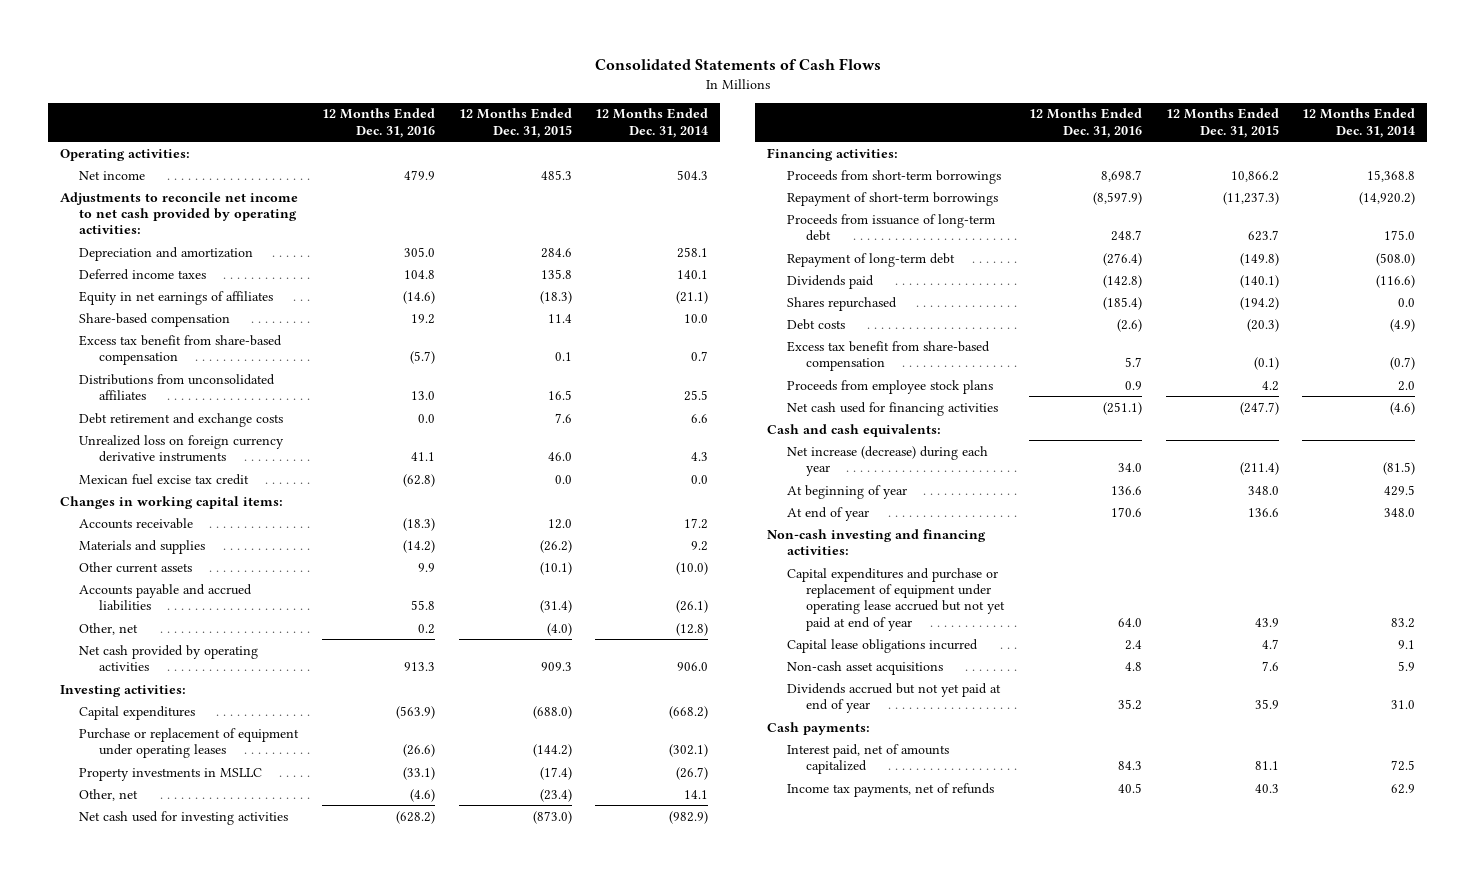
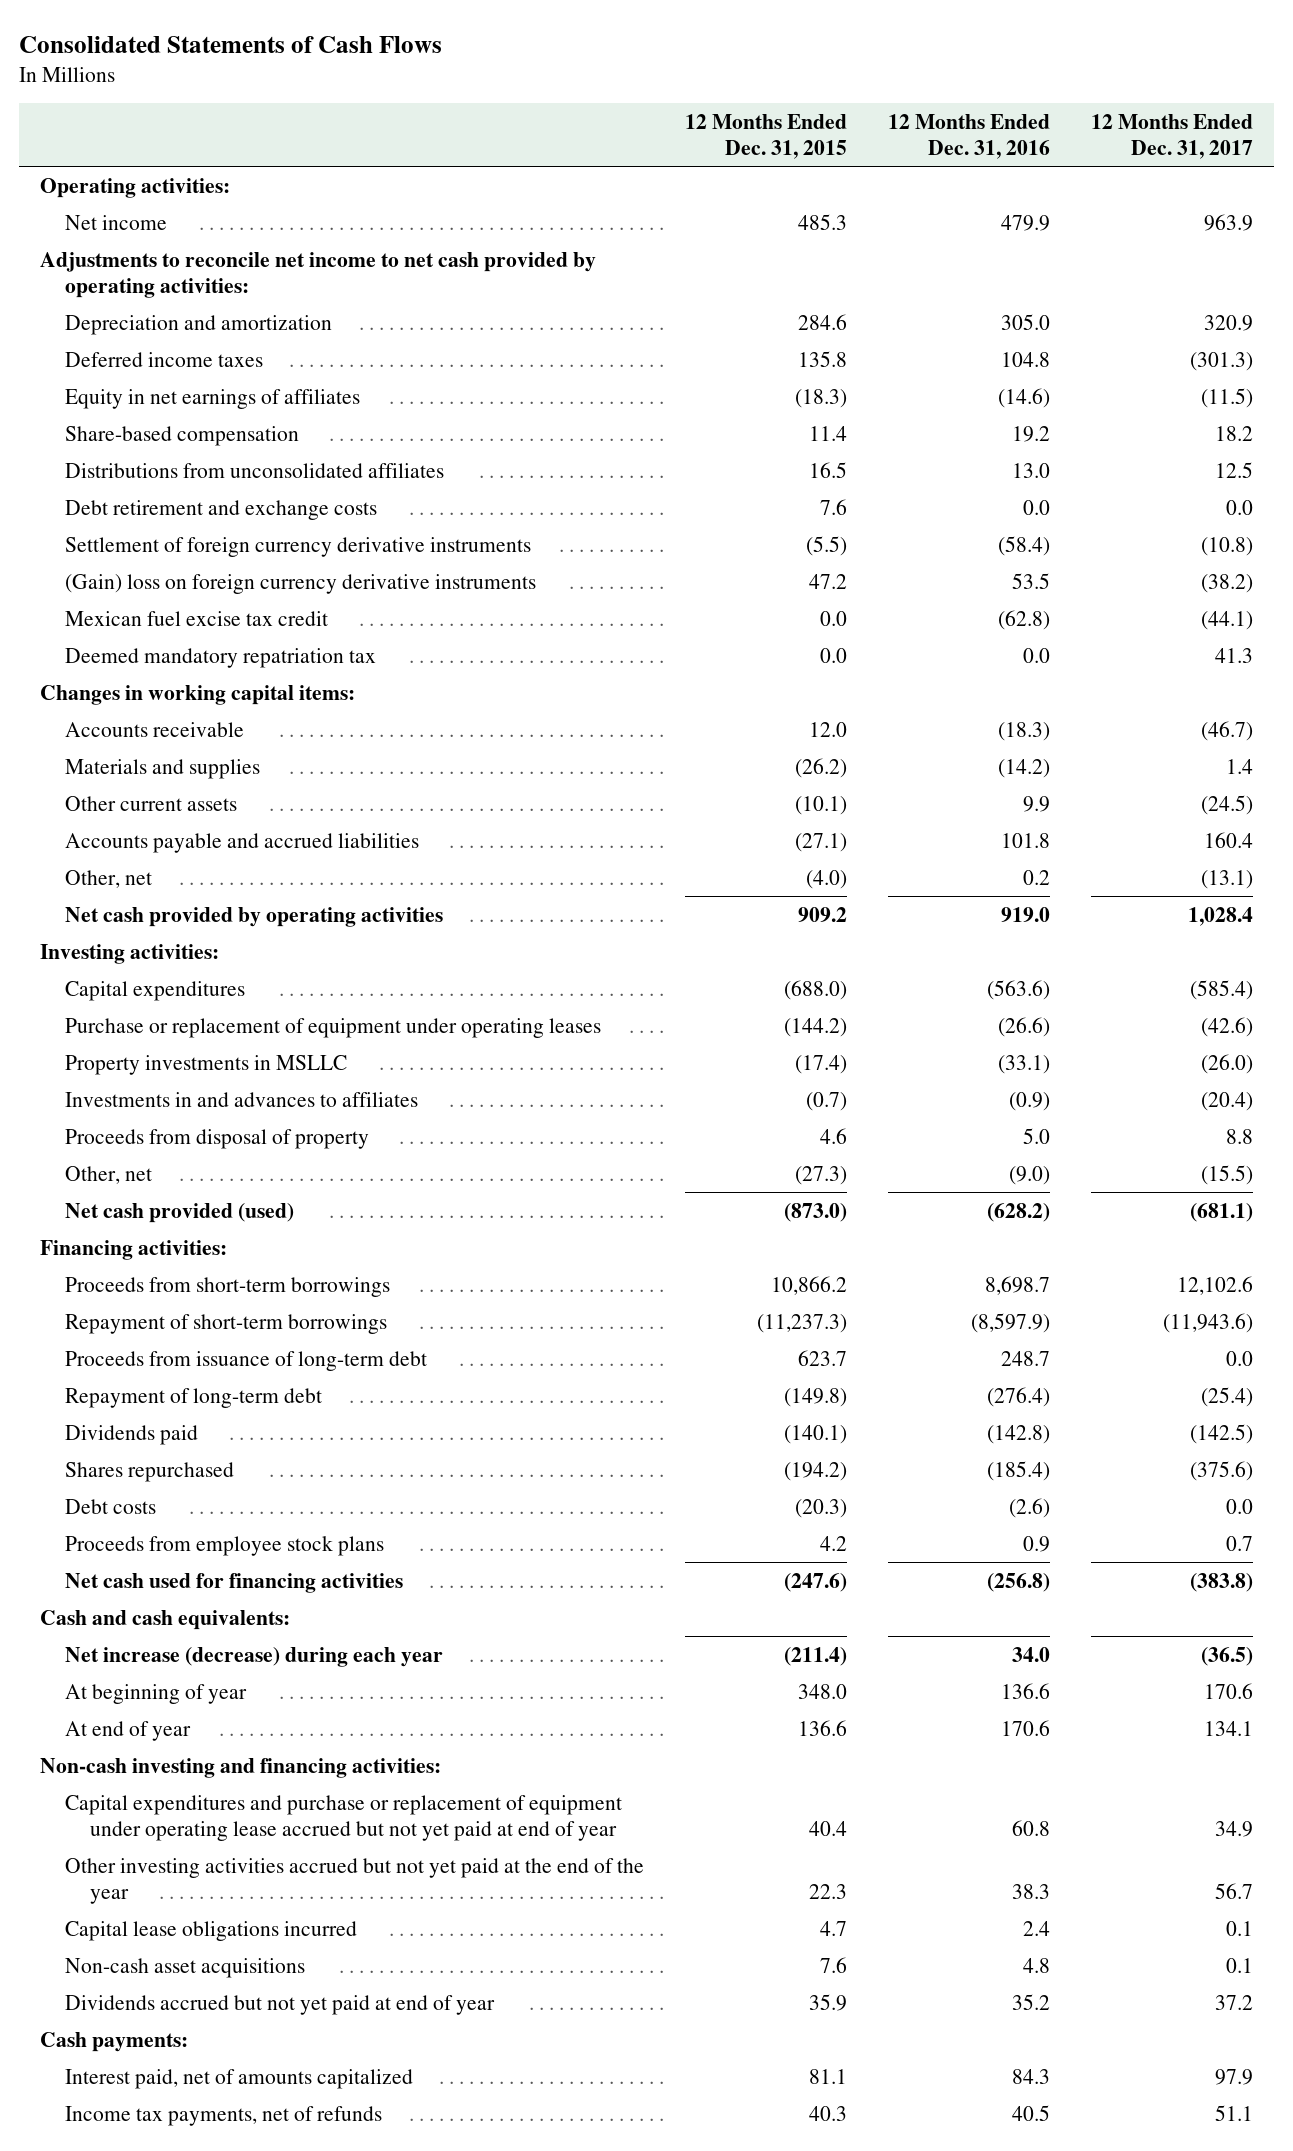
[595,108,709,138] 12 Months Ended Dec. 31, 2014 -> none
none -> [1091,113,1254,159] 12 Months Ended Dec. 31, 2017
[79,334,283,366] Excess tax benefit from share-based compensation -> none
none -> [64,536,531,557] Settlement of foreign currency derivative instruments
[79,434,285,463] Unrealized loss on foreign currency derivative instruments -> [64,573,536,594] (Gain) loss on foreign currency derivative instruments
[411,452,436,462] 41.1 -> [1012,572,1051,589] 53.5
[547,452,572,462] 46.0 -> [808,573,847,589] 47.2
none -> [64,647,376,668] Deemed mandatory repatriation tax
[411,600,436,611] 55.8 -> [1001,832,1051,848] 101.8
[539,600,572,614] (31.4) -> [794,832,847,852] (27.1)
[404,662,436,672] 913.3 -> [1001,906,1051,922] 919.0
[540,662,572,672] 909.3 -> [797,906,847,922] 909.2
[396,705,436,719] (563.9) -> [987,979,1051,1000] (563.6)
none -> [64,1091,418,1107] Investments in and advances to affiliates
none -> [64,1128,369,1149] Proceeds from disposal of property
[410,788,436,802] (4.6) -> [1009,1165,1051,1185] (9.0)
[539,788,572,802] (23.4) -> [794,1165,847,1185] (27.3)
[79,810,289,825] Net cash used for investing activities -> [64,1202,294,1223] Net cash provided (used)
[786,340,990,372] Excess tax benefit from share-based compensation -> none
[1103,401,1143,415] (251.1) -> [987,1572,1051,1592] (256.8)
[1239,401,1279,415] (247.7) -> [783,1572,847,1592] (247.6)
[1118,617,1143,627] 64.0 -> [1012,1819,1051,1836] 60.8
[1254,617,1279,627] 43.9 -> [808,1820,847,1836] 40.4
none -> [64,1857,644,1904] Other investing activities accrued but not yet paid at the end of the year

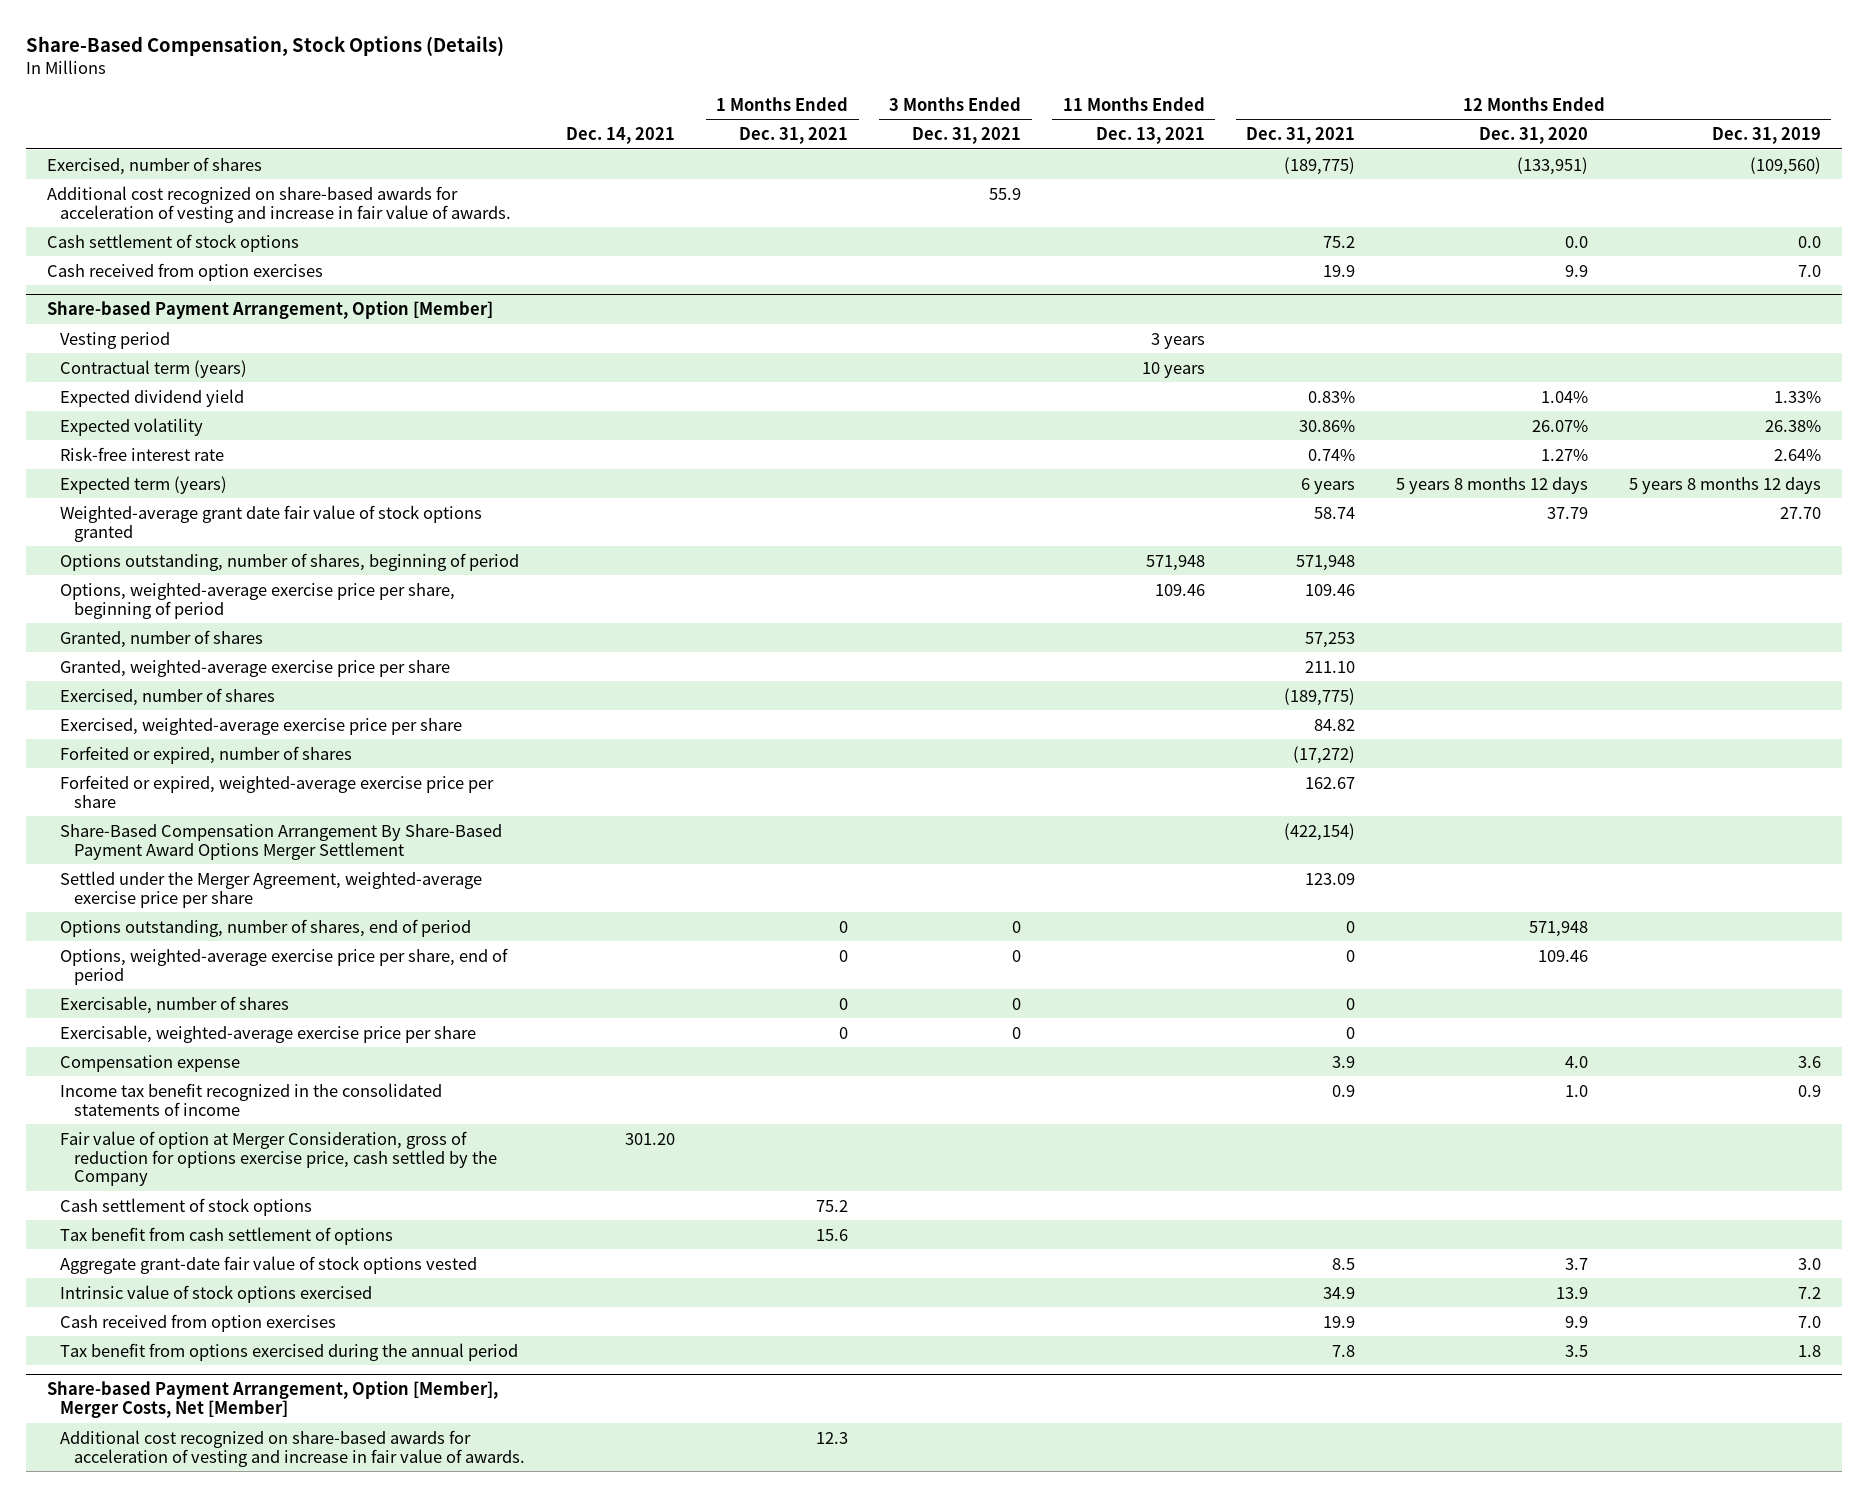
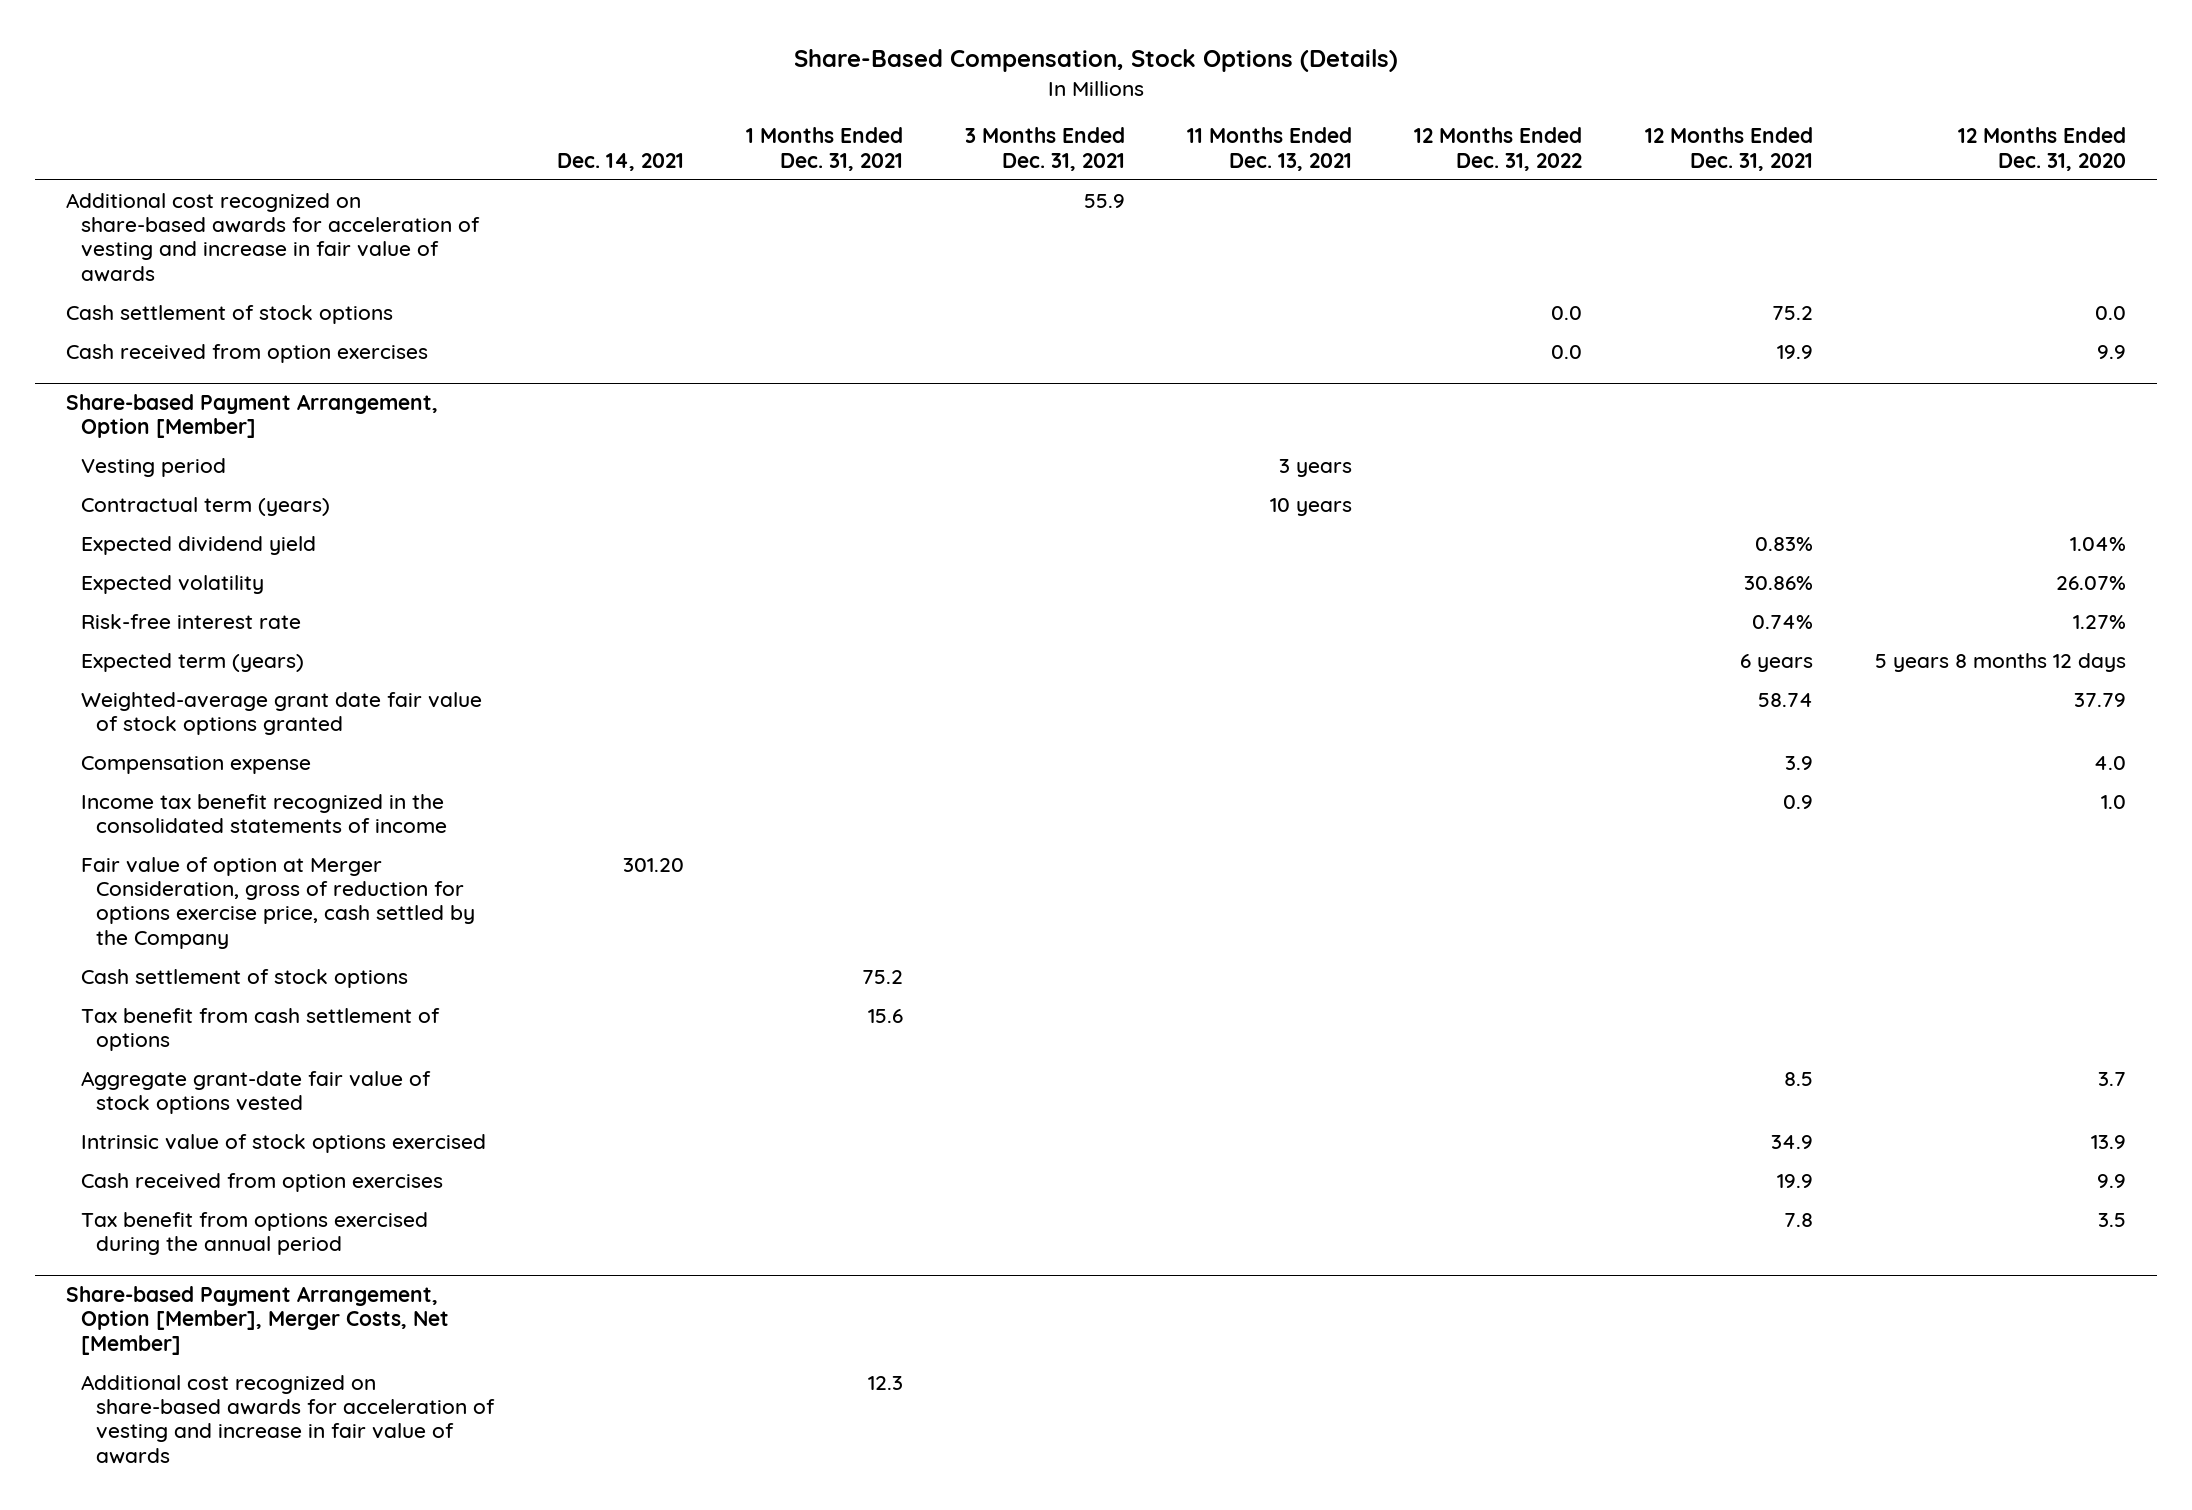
[1712,127,1822,145] Dec. 31, 2019 -> none
none -> [1414,127,1583,171] 12 Months Ended Dec. 31, 2022
[46,156,262,175] Exercised, number of shares -> none
[46,185,512,223] Additional cost recognized on share-based awards for acceleration of vesting and increase in fair value of awards. -> [66,192,481,282] Additional cost recognized on share-based awards for acceleration of vesting and increase in fair value of awards
[60,552,520,571] Options outstanding, number of shares, beginning of period -> none
[60,582,456,619] Options, weighted-average exercise price per share, beginning of period -> none
[60,629,264,648] Granted, number of shares -> none
[60,659,451,677] Granted, weighted-average exercise price per share -> none
[60,687,276,706] Exercised, number of shares -> none
[60,717,463,735] Exercised, weighted-average exercise price per share -> none
[60,745,353,764] Forfeited or expired, number of shares -> none
[60,774,495,808] Forfeited or expired, weighted-average exercise price per share -> none
[60,823,503,860] Share-Based Compensation Arrangement By Share-Based Payment Award Options Merger Settlement -> none
[60,870,483,908] Settled under the Merger Agreement, weighted-average exercise price per share -> none
[60,918,472,937] Options outstanding, number of shares, end of period -> none
[60,947,509,985] Options, weighted-average exercise price per share, end of period -> none
[60,995,290,1014] Exercisable, number of shares -> none
[60,1024,477,1043] Exercisable, weighted-average exercise price per share -> none
[60,1429,525,1467] Additional cost recognized on share-based awards for acceleration of vesting and increase in fair value of awards. -> [81,1374,496,1464] Additional cost recognized on share-based awards for acceleration of vesting and increase in fair value of awards

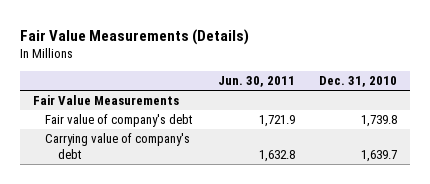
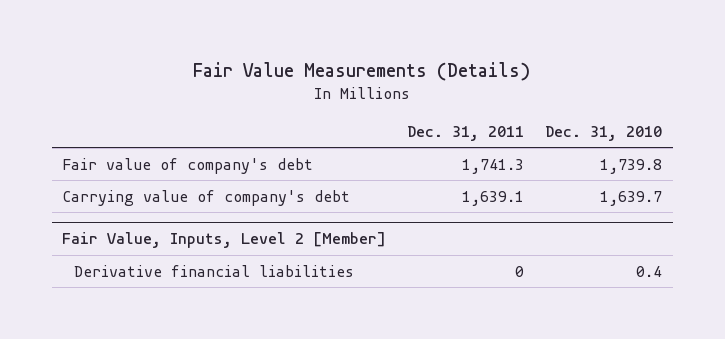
[217,76,295,88] Jun. 30, 2011 -> none
none -> [407,125,525,141] Dec. 31, 2011
[32,95,179,106] Fair Value Measurements -> none
none -> [62,232,387,249] Fair Value, Inputs, Level 2 [Member]
none -> [73,264,354,277] Derivative financial liabilities

